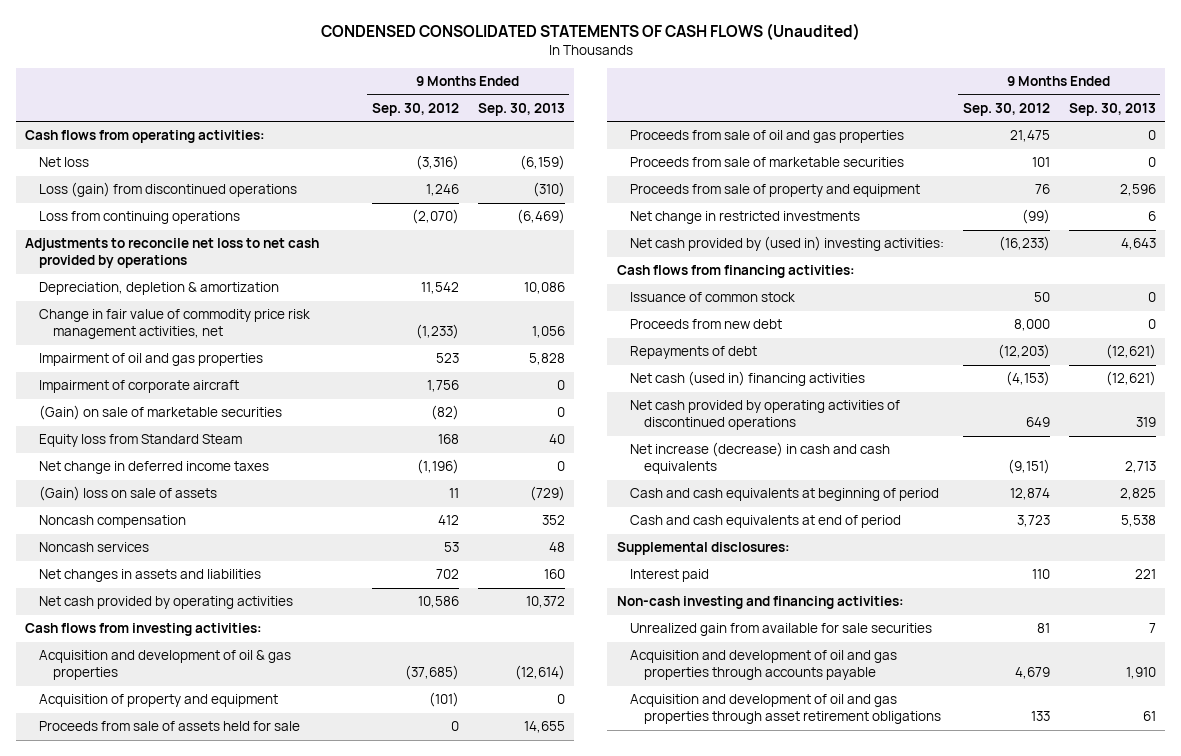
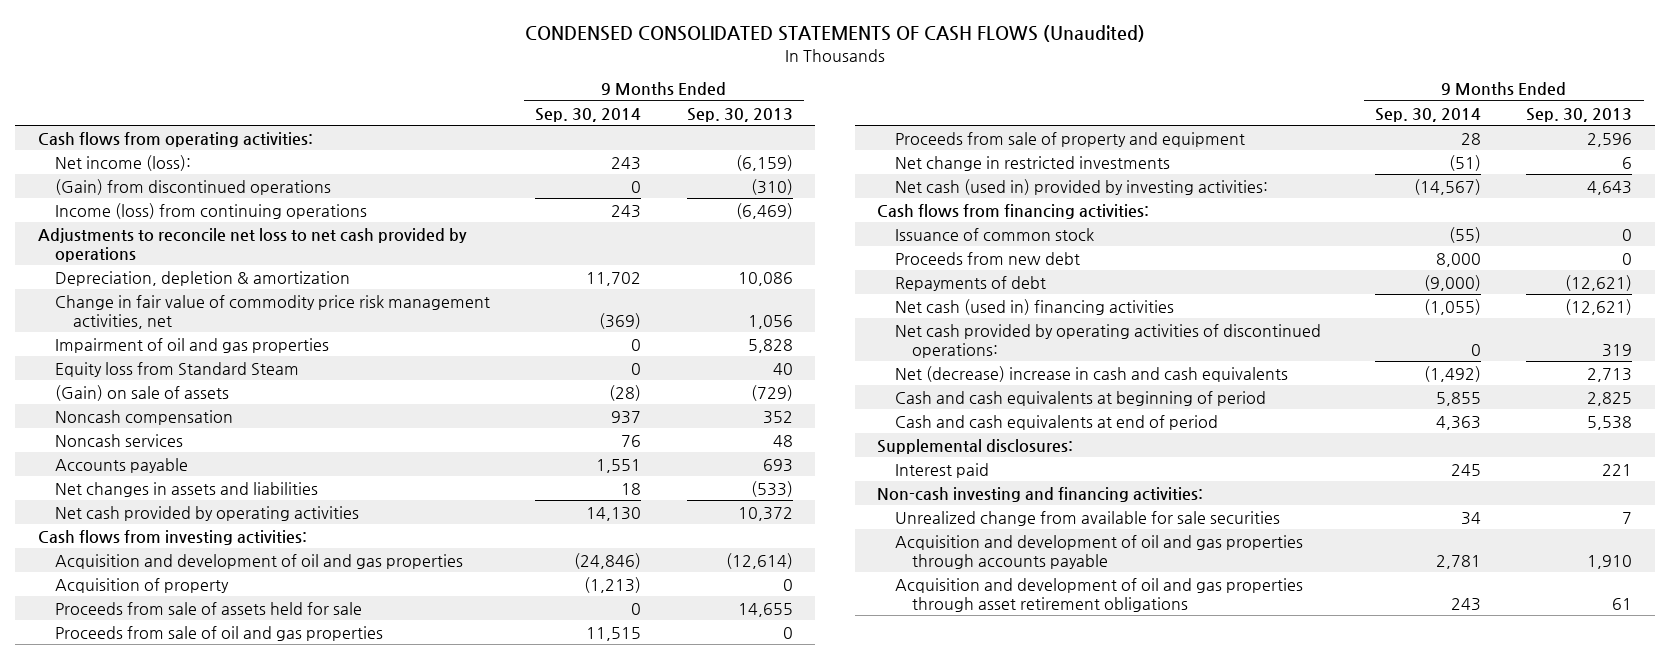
[371,102,459,116] Sep. 30, 2012 -> none
none -> [535,107,642,122] Sep. 30, 2014
[39,157,90,168] Net loss -> [55,154,192,171] Net income (loss):
[39,182,298,198] Loss (gain) from discontinued operations -> [55,178,332,195] (Gain) from discontinued operations
[39,211,241,225] Loss from continuing operations -> [55,202,368,219] Income (loss) from continuing operations
[39,380,240,394] Impairment of corporate aircraft -> none
[39,405,283,421] (Gain) on sale of marketable securities -> none
[39,461,270,475] Net change in deferred income taxes -> none
[39,486,218,502] (Gain) loss on sale of assets -> [55,384,230,401] (Gain) on sale of assets
none -> [55,457,189,473] Accounts payable
[543,569,565,580] 160 -> [750,480,793,497] (533)
[39,650,292,681] Acquisition and development of oil & gas properties -> [55,553,464,569] Acquisition and development of oil and gas properties
[39,694,279,708] Acquisition of property and equipment -> [55,577,230,593] Acquisition of property
[630,157,905,168] Proceeds from sale of marketable securities -> none
[630,236,945,252] Net cash provided by (used in) investing activities: -> [894,178,1268,195] Net cash (used in) provided by investing activities:
[630,400,901,431] Net cash provided by operating activities of discontinued operations -> [894,323,1321,358] Net cash provided by operating activities of discontinued operations:
[630,442,891,475] Net increase (decrease) in cash and cash equivalents -> [894,365,1288,382] Net (decrease) increase in cash and cash equivalents
[630,623,933,637] Unrealized gain from available for sale securities -> [894,510,1280,526] Unrealized change from available for sale securities

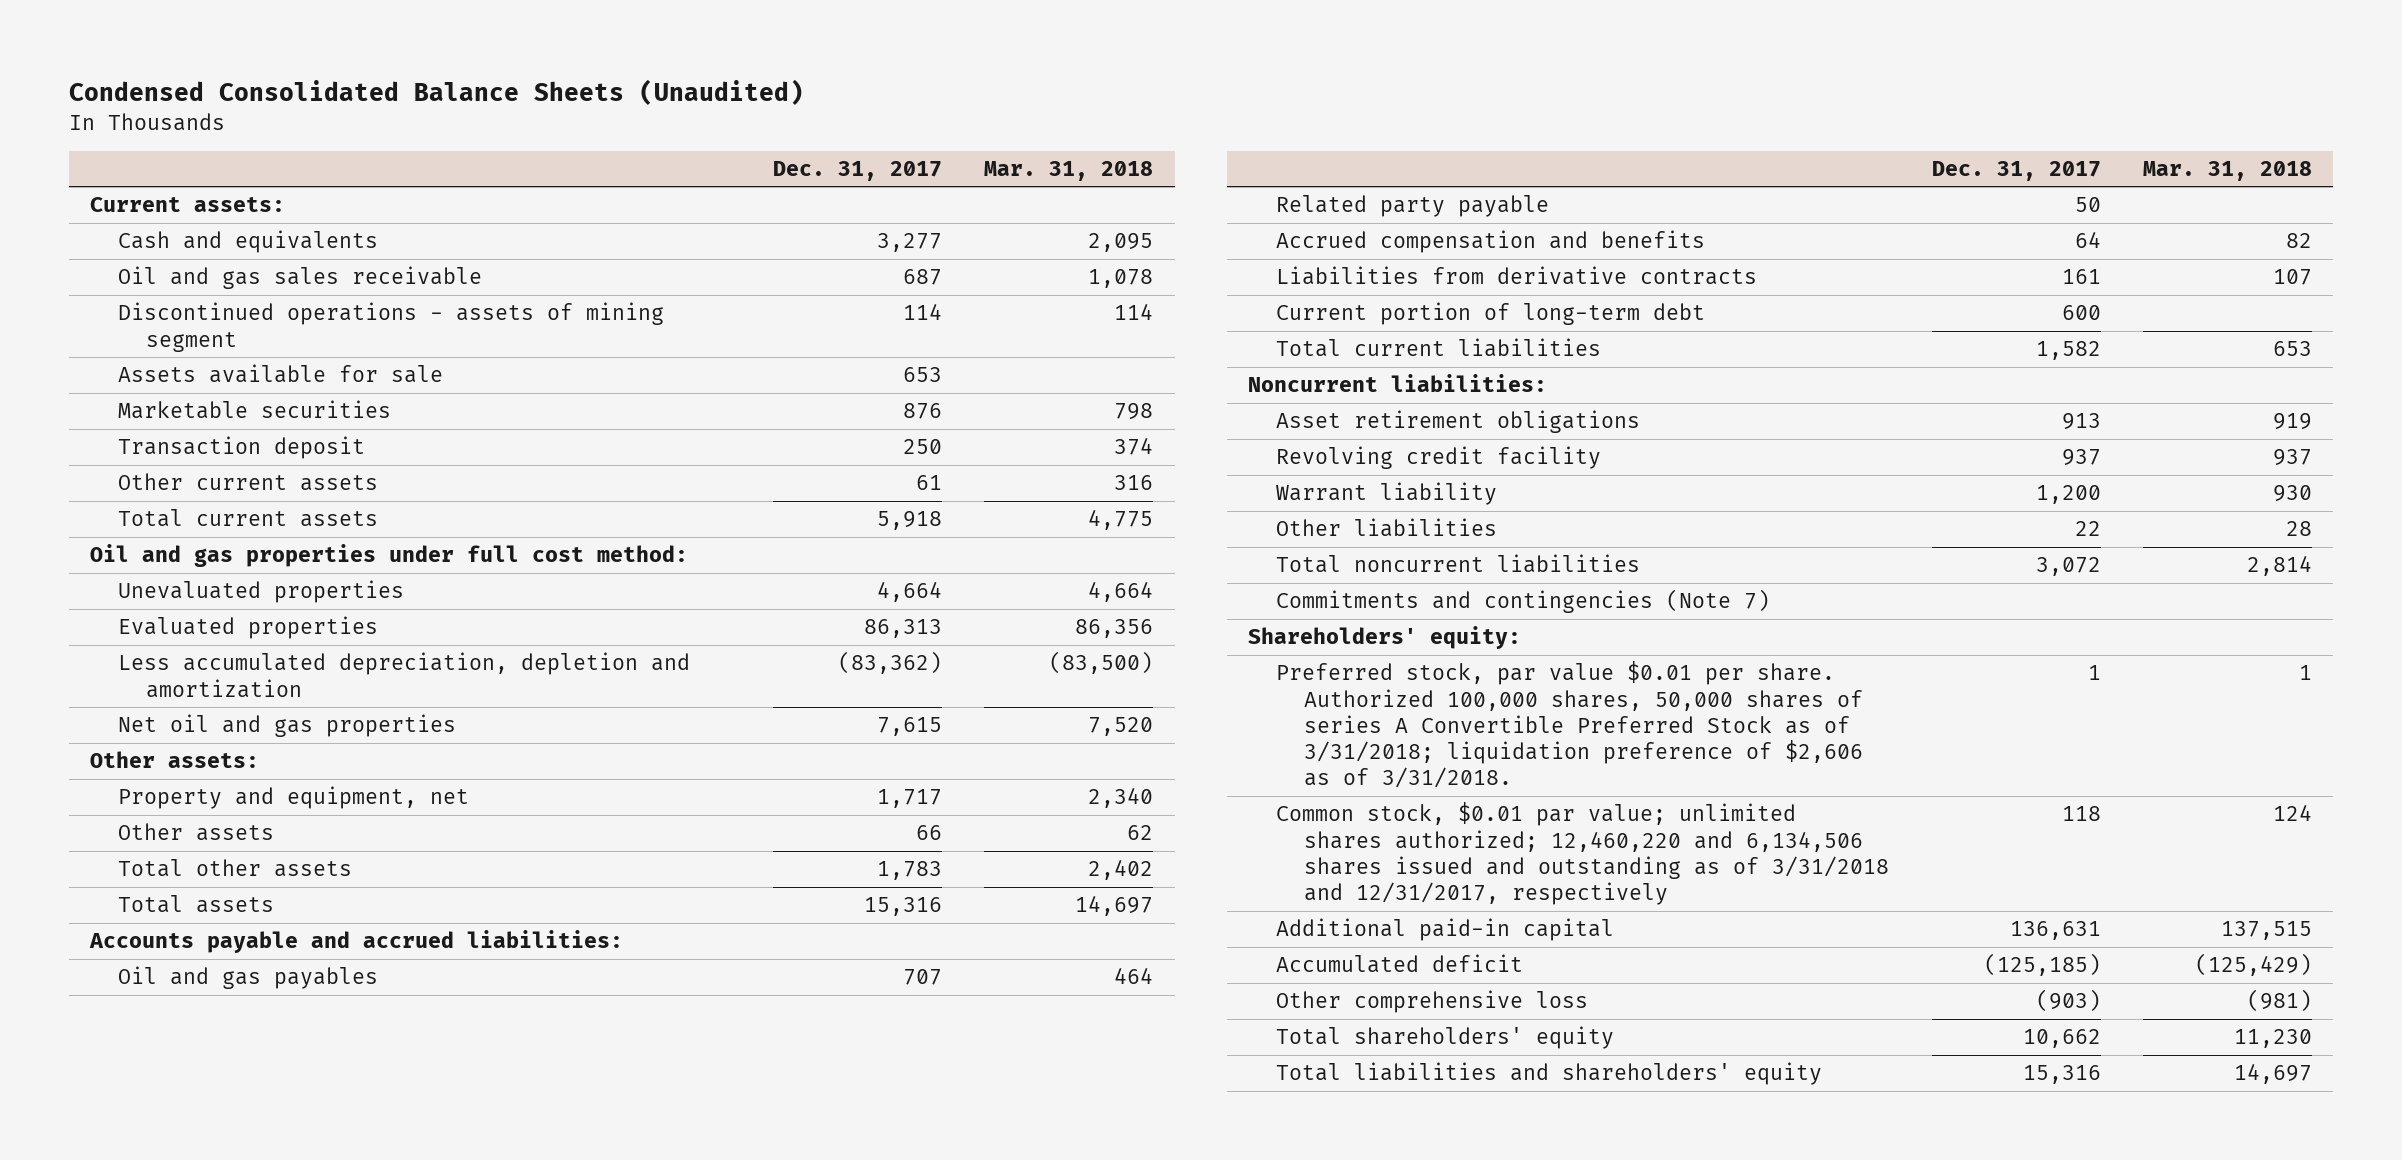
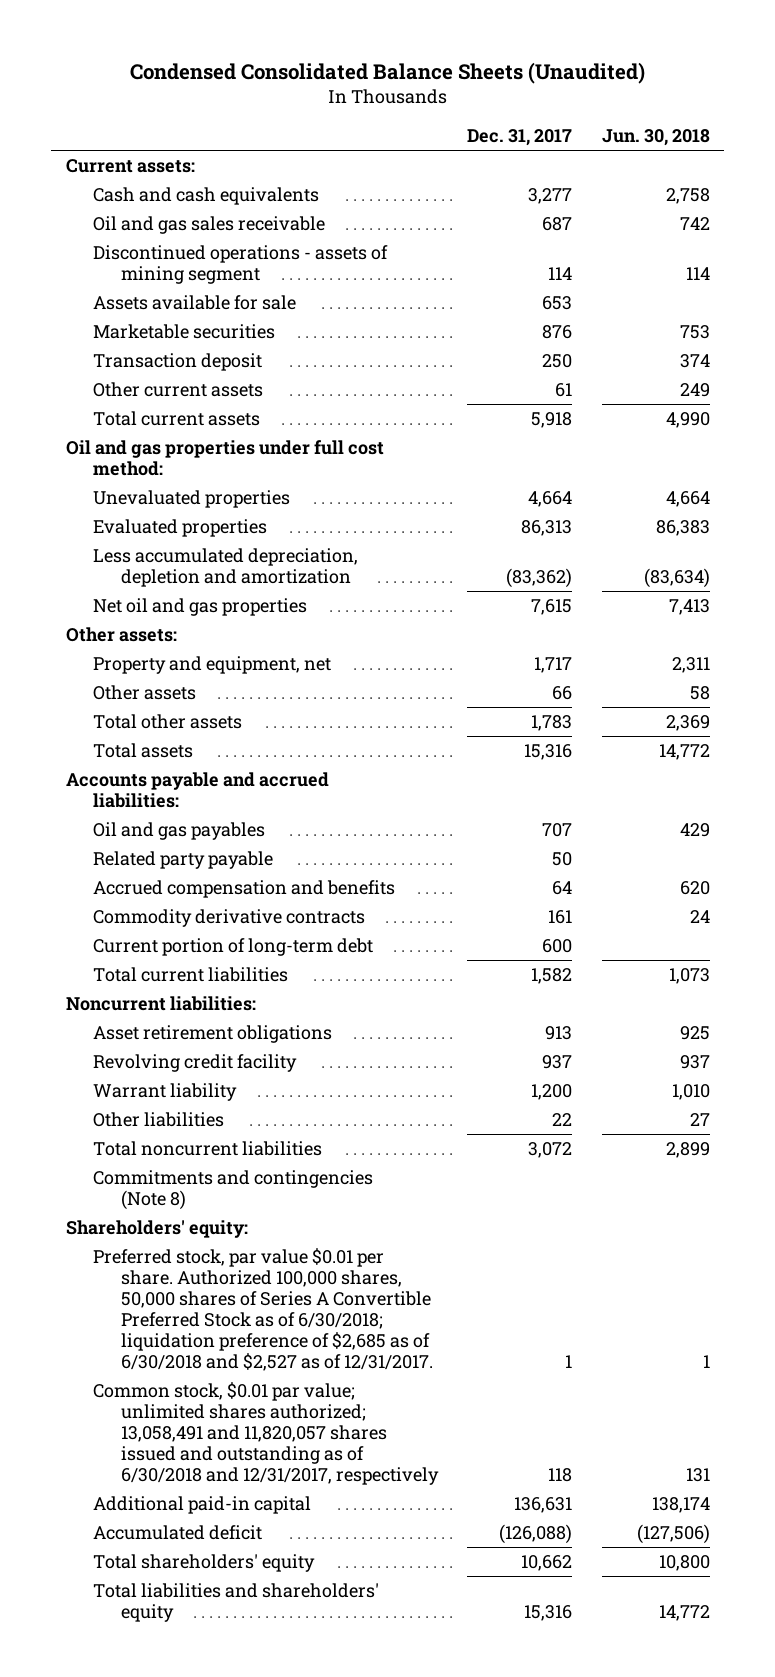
[984,160,1154,181] Mar. 31, 2018 -> none
none -> [601,129,710,147] Jun. 30, 2018
[117,230,378,254] Cash and equivalents -> [93,187,320,206] Cash and cash equivalents
[1276,266,1758,286] Liabilities from derivative contracts -> [93,909,366,928] Commodity derivative contracts
[1276,589,1771,614] Commitments and contingencies (Note 7) -> [93,1170,374,1210] Commitments and contingencies (Note 8)
[1276,661,1864,789] Preferred stock, par value $0.01 per share. Authorized 100,000 shares, 50,000 shares of series A Convertible Preferred Stock as of 3/31/2018; liquidation preference of $2,606 as of 3/31/2018. -> [93,1248,434,1371] Preferred stock, par value $0.01 per share. Authorized 100,000 shares, 50,000 shares of Series A Convertible Preferred Stock as of 6/30/2018; liquidation preference of $2,685 as of 6/30/2018 and $2,527 as of 12/31/2017.
[1276,802,1890,906] Common stock, $0.01 par value; unlimited shares authorized; 12,460,220 and 6,134,506 shares issued and outstanding as of 3/31/2018 and 12/31/2017, respectively -> [93,1382,440,1485] Common stock, $0.01 par value; unlimited shares authorized; 13,058,491 and 11,820,057 shares issued and outstanding as of 6/30/2018 and 12/31/2017, respectively
[1276,990,1589,1014] Other comprehensive loss -> none
[1983,953,2101,977] (125,185) -> [499,1524,573,1545] (126,088)

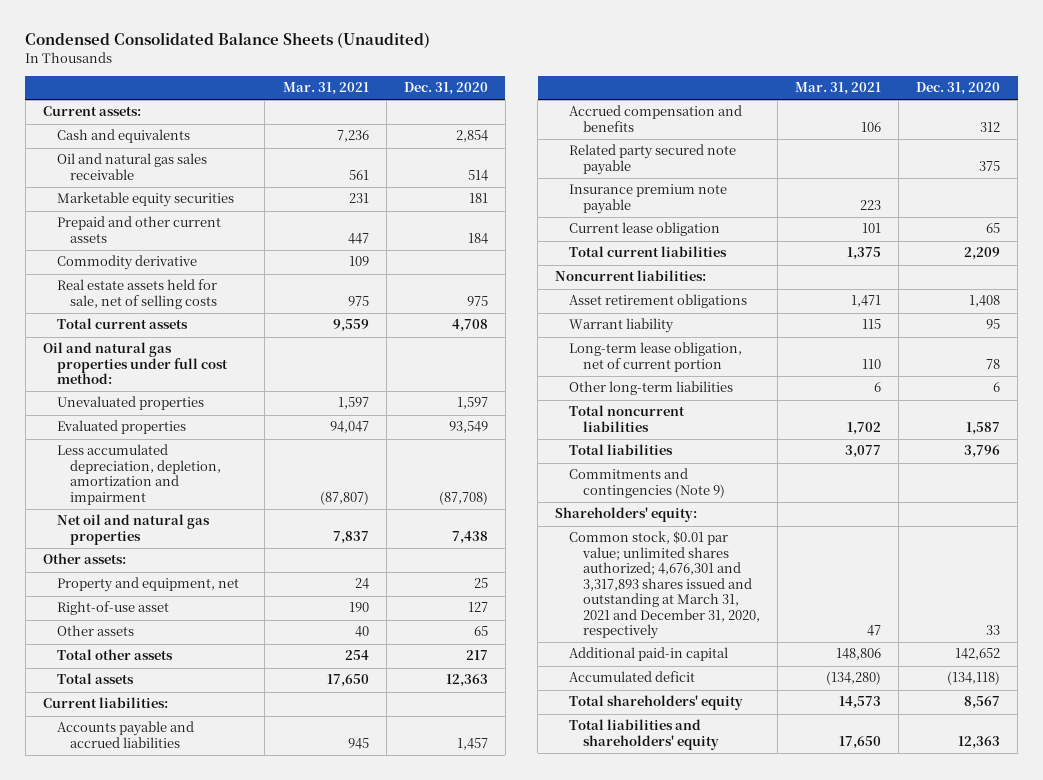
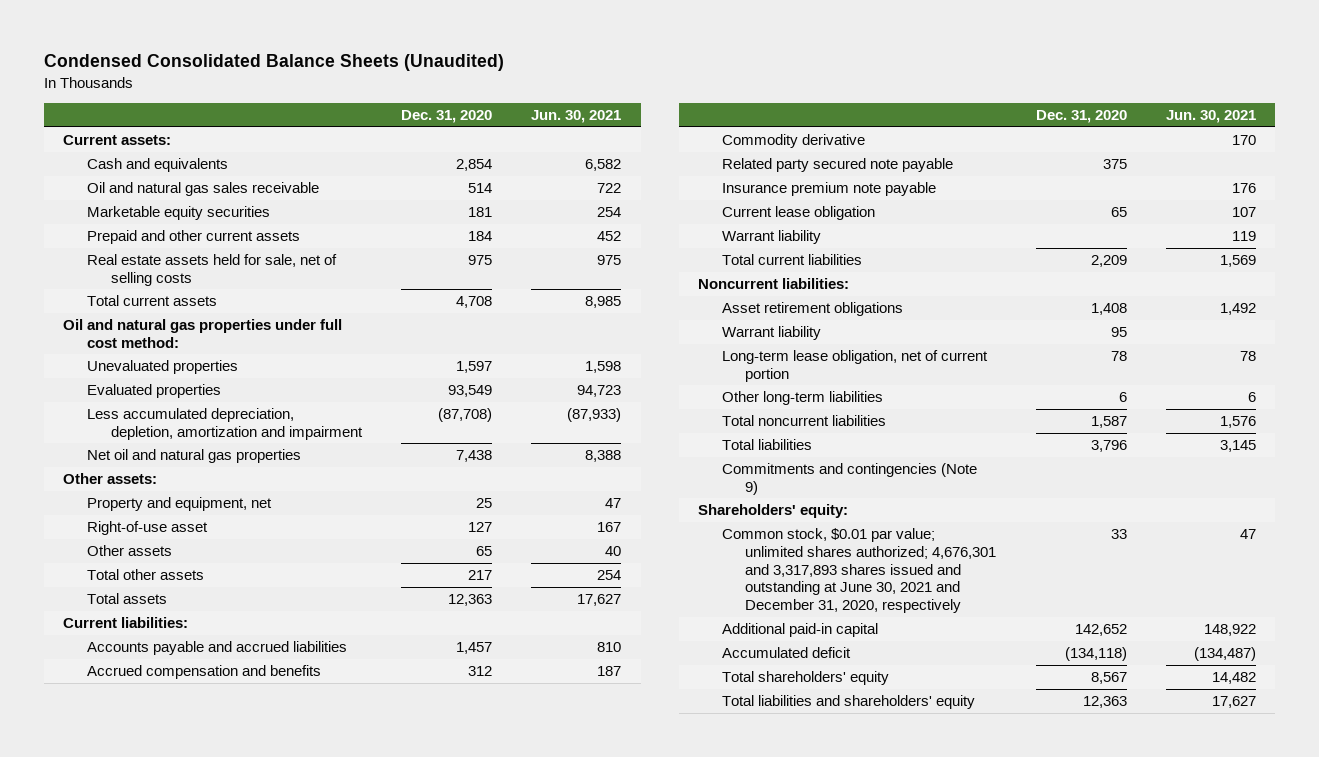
[282,82,369,96] Mar. 31, 2021 -> none
none -> [530,110,621,124] Jun. 30, 2021
[56,255,197,271] Commodity derivative -> [721,134,865,149] Commodity derivative
none -> [721,230,821,245] Warrant liability
[569,531,760,639] Common stock, $0.01 par value; unlimited shares authorized; 4,676,301 and 3,317,893 shares issued and outstanding at March 31, 2021 and December 31, 2020, respectively -> [721,528,997,613] Common stock, $0.01 par value; unlimited shares authorized; 4,676,301 and 3,317,893 shares issued and outstanding at June 30, 2021 and December 31, 2020, respectively

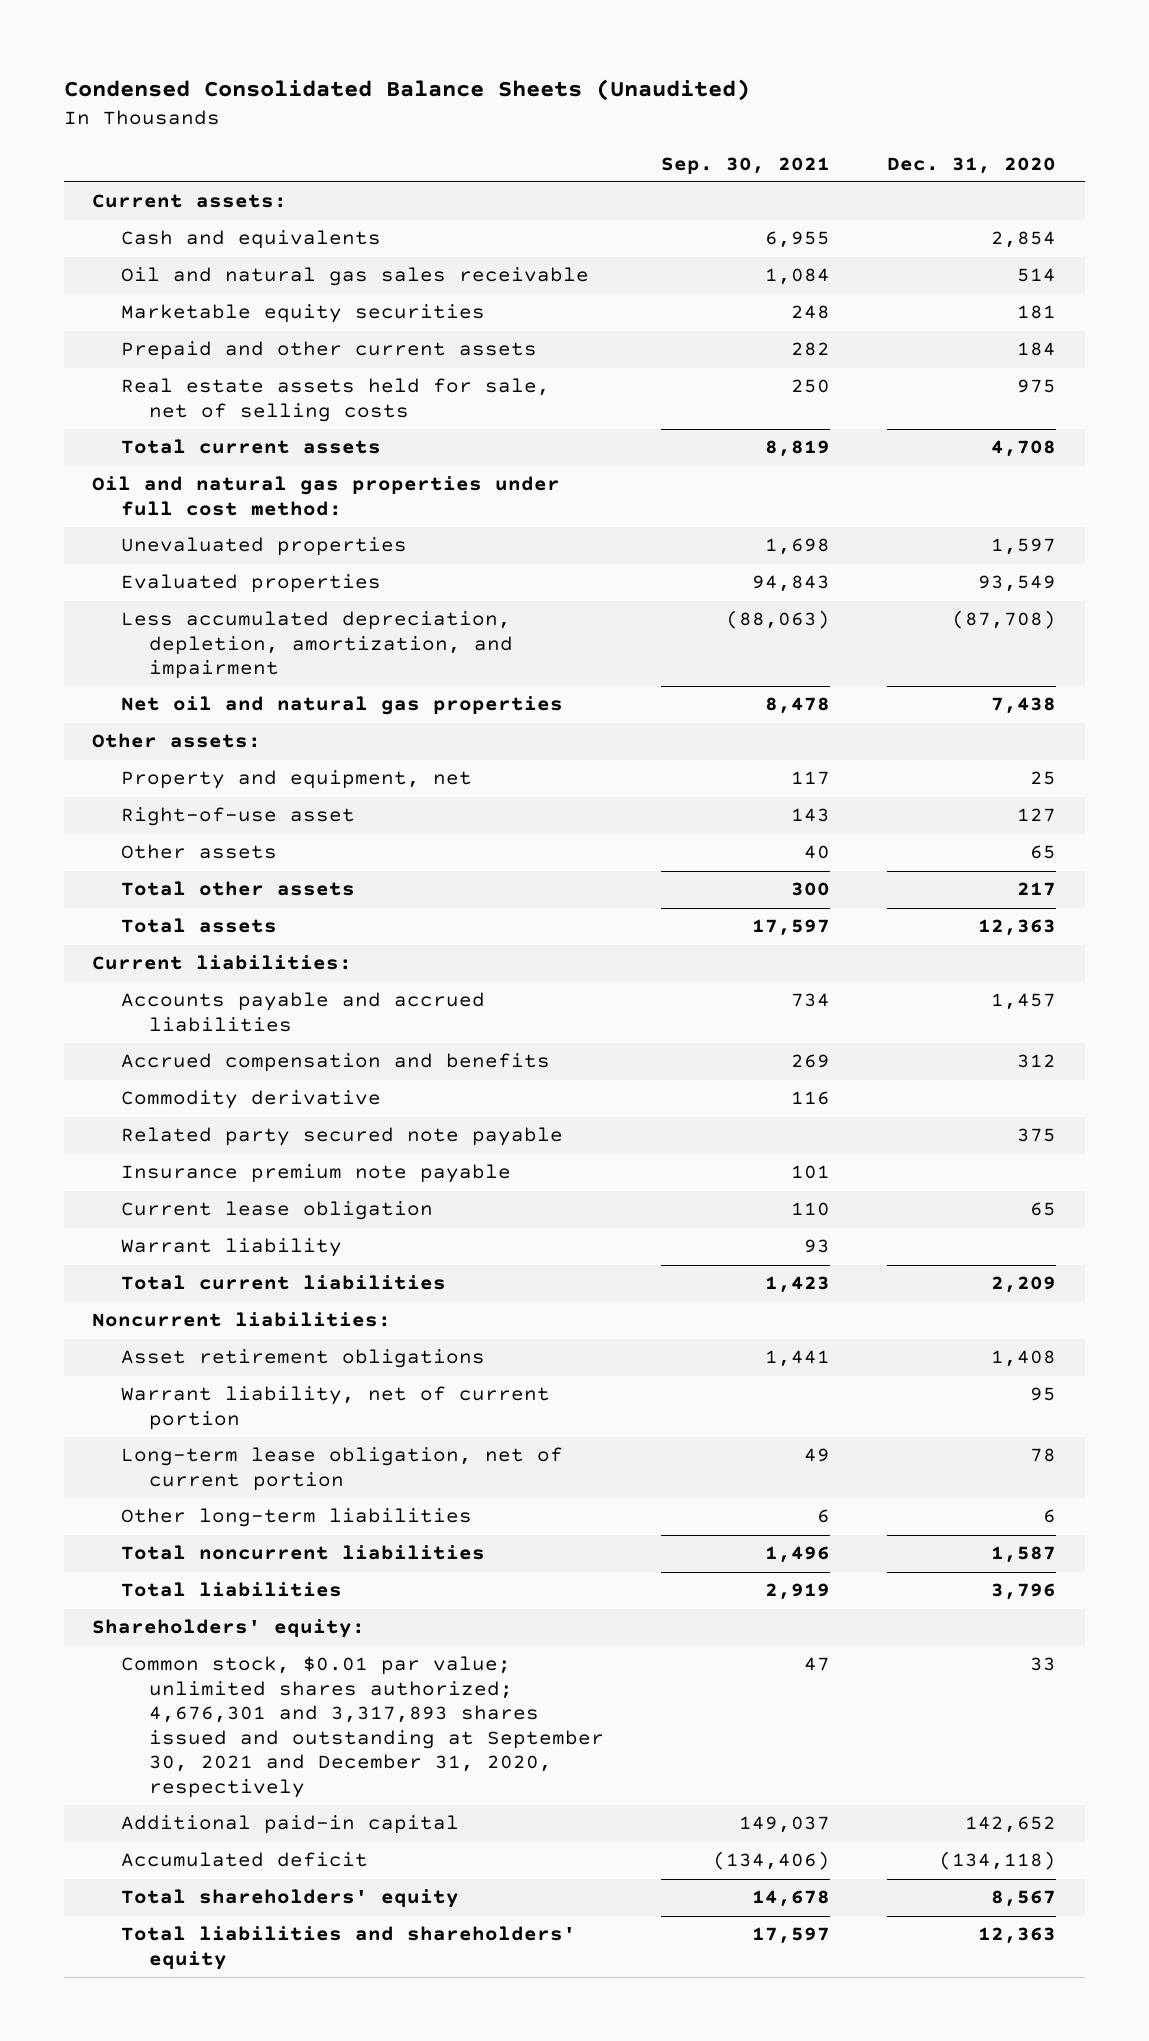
[530,110,621,124] Jun. 30, 2021 -> none
none -> [661,156,831,174] Sep. 30, 2021
[86,408,363,440] Less accumulated depreciation, depletion, amortization and impairment -> [120,611,513,680] Less accumulated depreciation, depletion, amortization, and impairment
[721,326,821,341] Warrant liability -> [120,1386,550,1430] Warrant liability, net of current portion
[721,463,977,495] Commitments and contingencies (Note 9) -> none
[721,528,997,613] Common stock, $0.01 par value; unlimited shares authorized; 4,676,301 and 3,317,893 shares issued and outstanding at June 30, 2021 and December 31, 2020, respectively -> [120,1656,604,1798] Common stock, $0.01 par value; unlimited shares authorized; 4,676,301 and 3,317,893 shares issued and outstanding at September 30, 2021 and December 31, 2020, respectively

